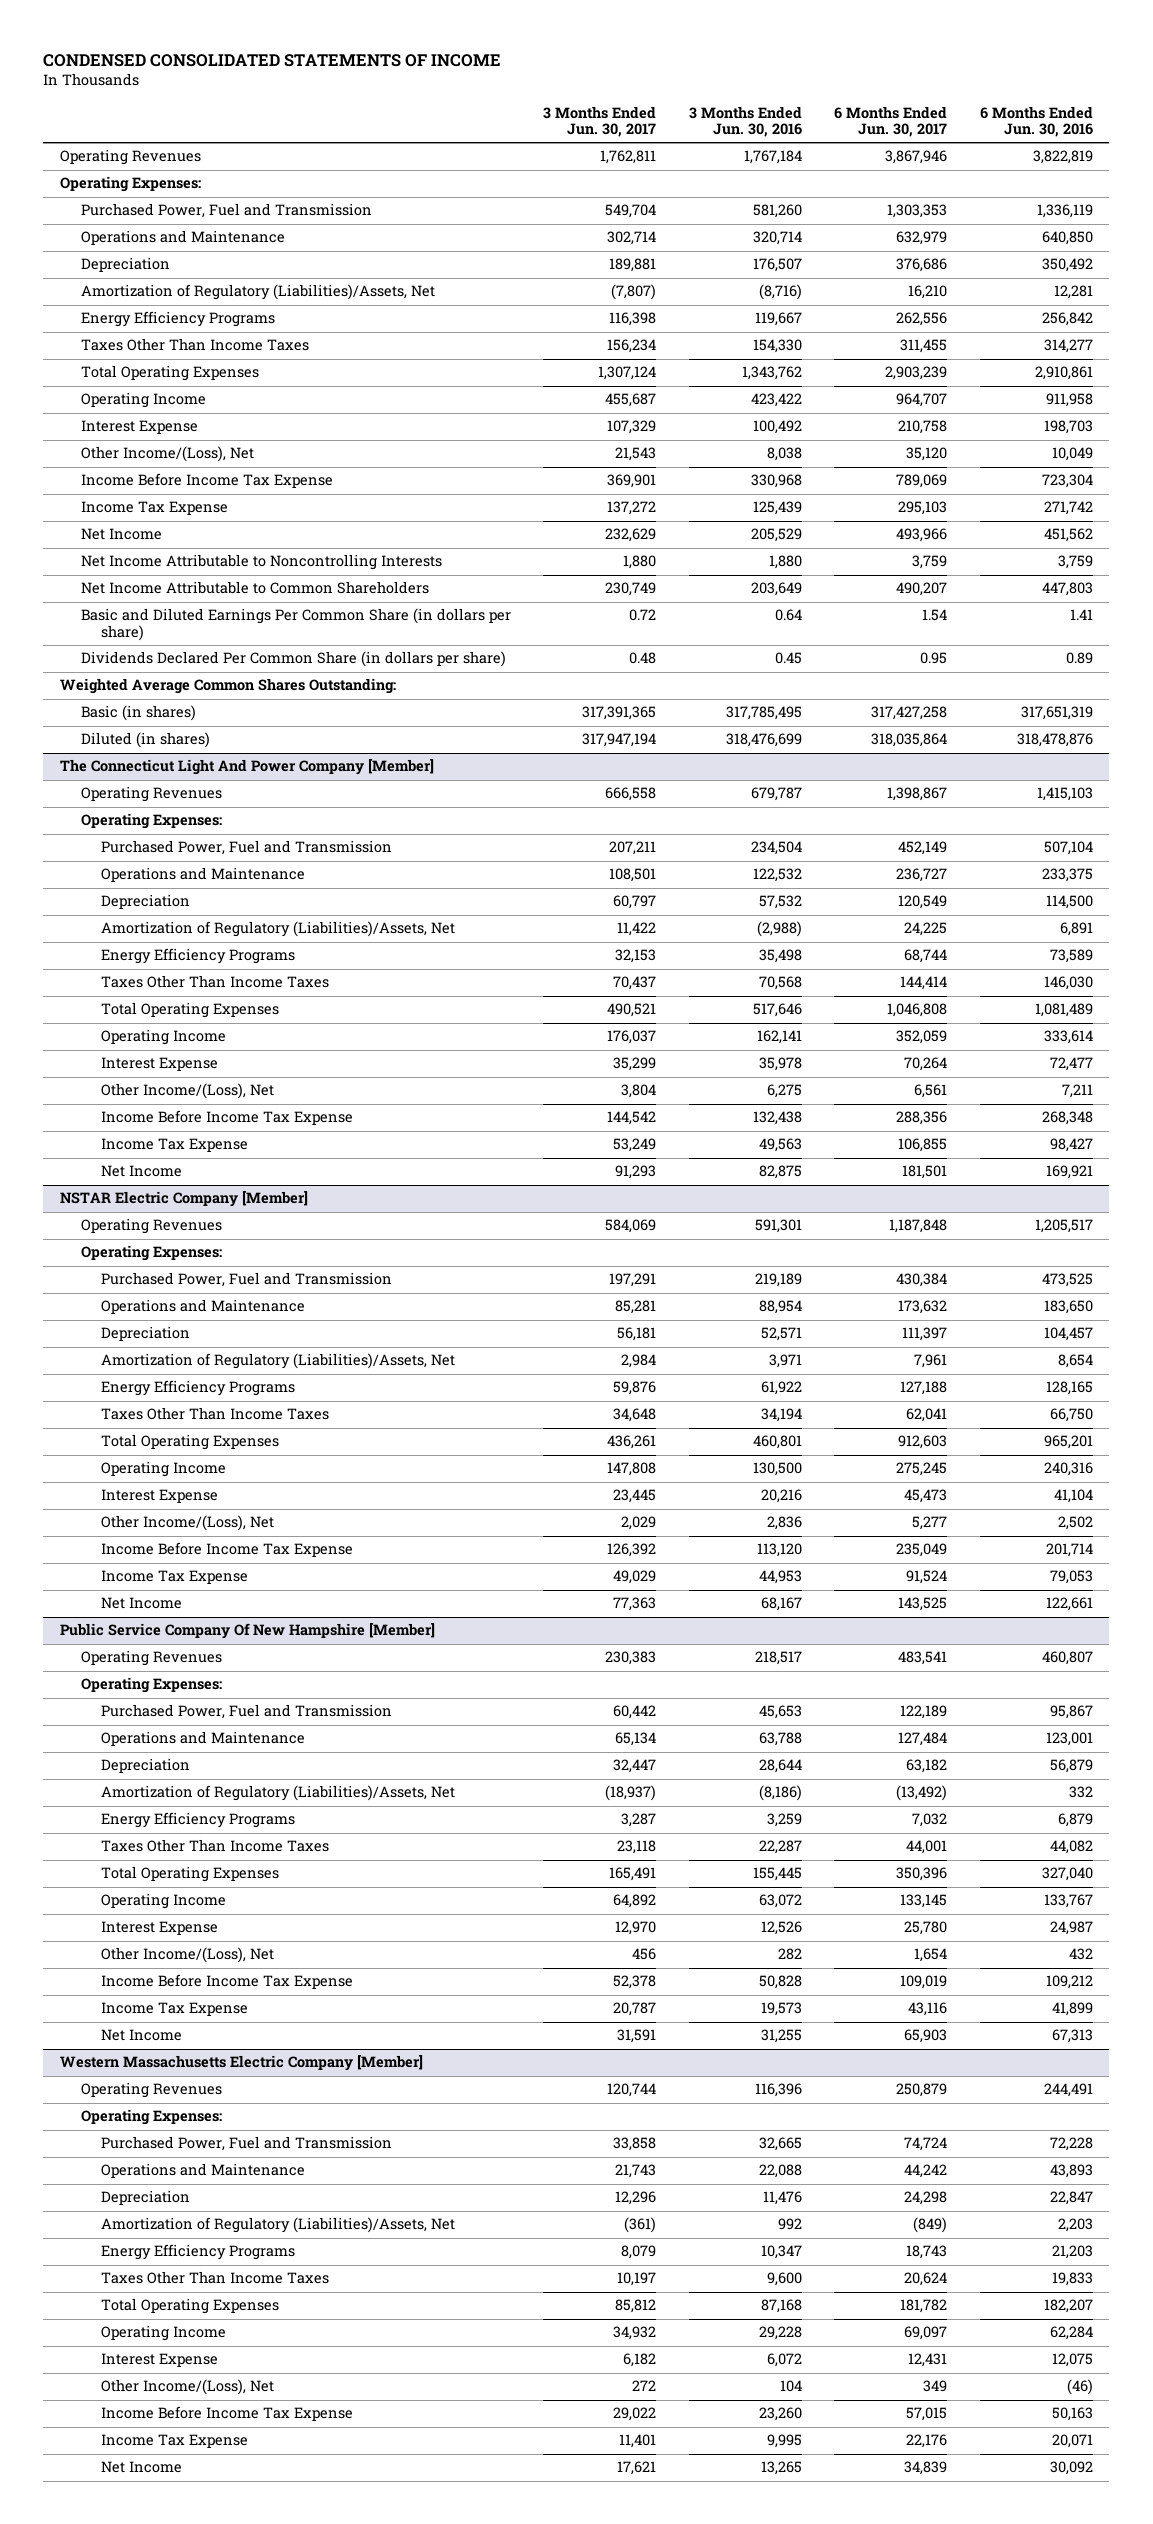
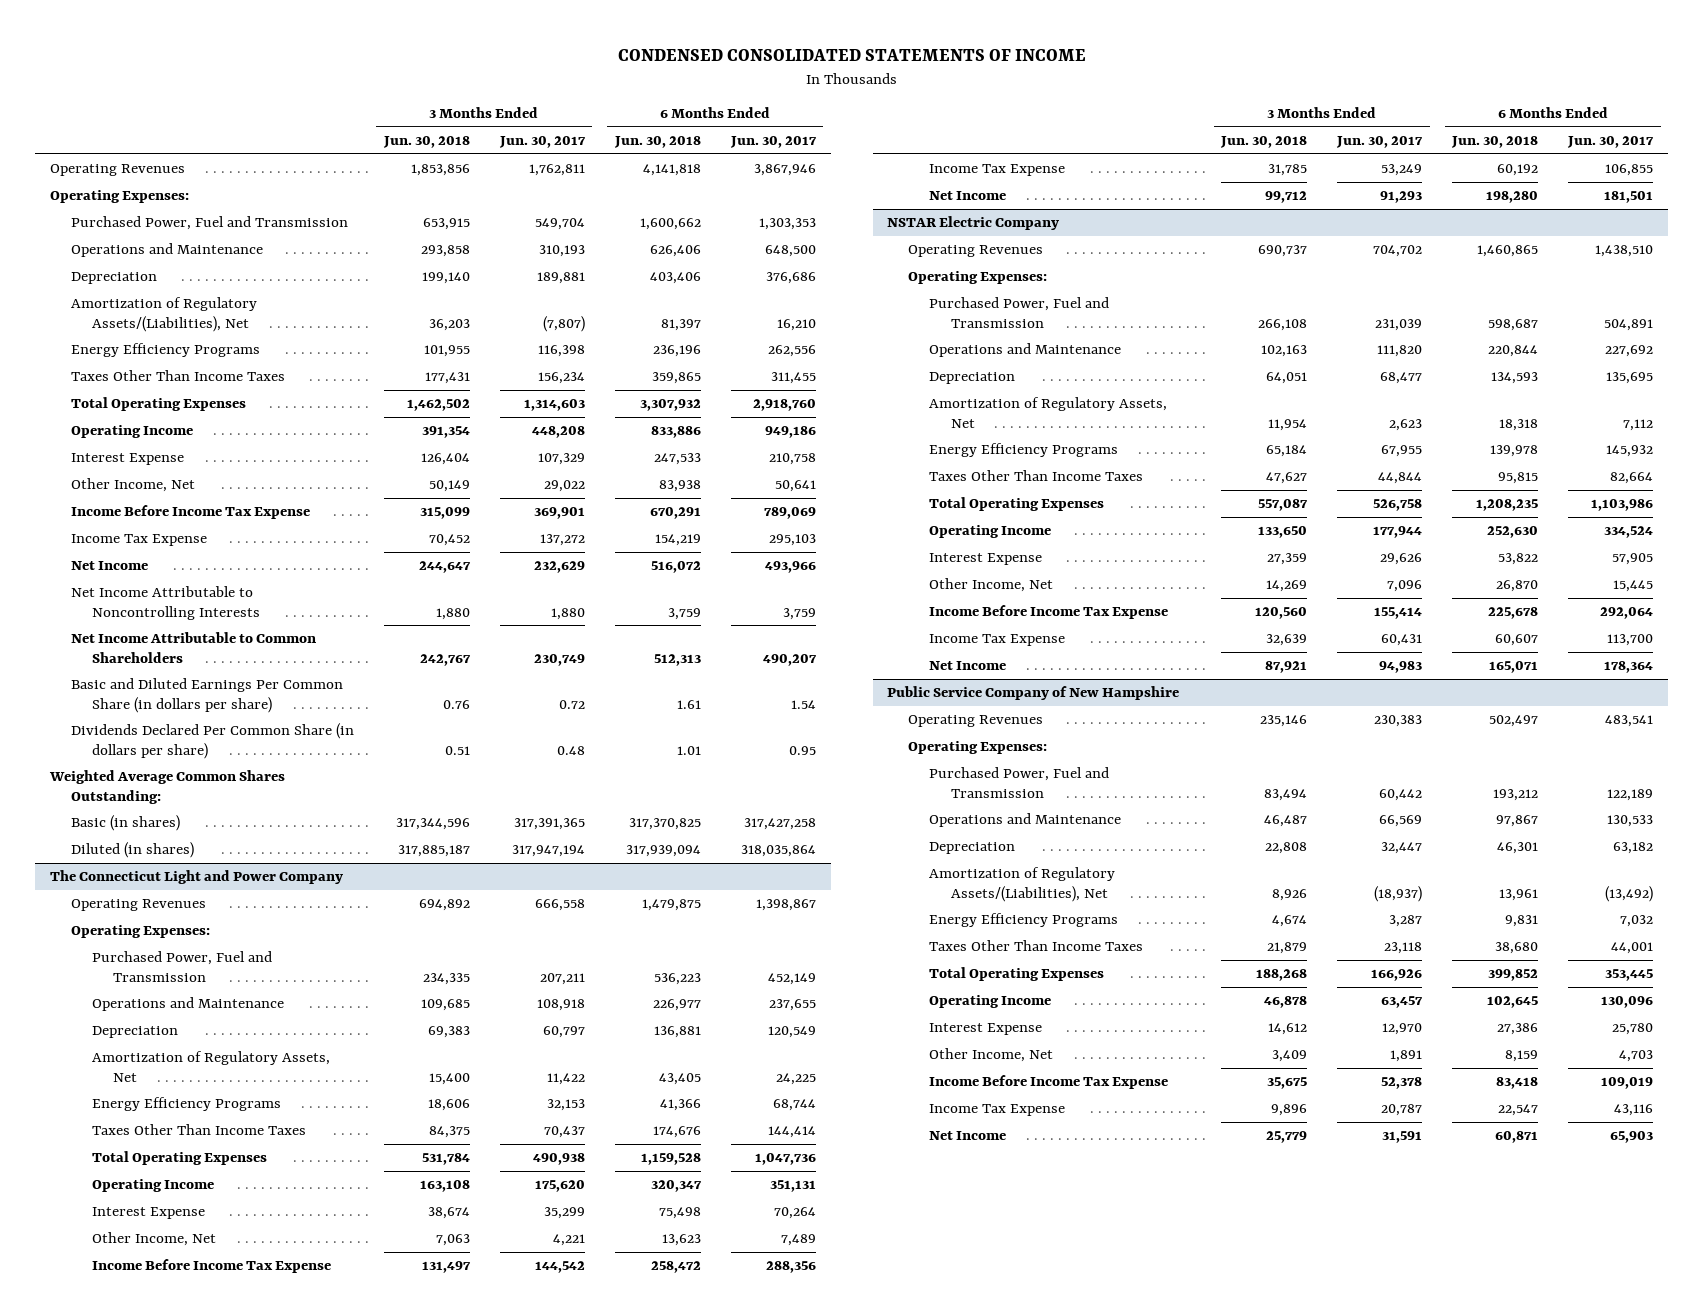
[688,105,802,138] 3 Months Ended Jun. 30, 2016 -> none
[979,105,1093,138] 6 Months Ended Jun. 30, 2016 -> none
none -> [382,136,470,149] Jun. 30, 2018
none -> [613,136,701,149] Jun. 30, 2018
[607,231,657,246] 302,714 -> [538,245,585,258] 310,193
[896,231,948,246] 632,979 -> [764,245,816,258] 648,500
[80,284,435,301] Amortization of Regulatory (Liabilities)/Assets, Net -> [70,297,257,332] Amortization of Regulatory Assets/(Liabilities), Net
[598,366,657,381] 1,307,124 -> [523,399,585,412] 1,314,603
[885,366,948,381] 2,903,239 -> [752,399,816,412] 2,918,760
[605,393,657,408] 455,687 -> [531,426,585,439] 448,208
[896,393,948,408] 964,707 -> [764,426,816,439] 949,186
[80,446,254,463] Other Income/(Loss), Net -> [70,478,195,493] Other Income, Net
[615,447,657,462] 21,543 -> [543,480,585,493] 29,022
[906,447,948,462] 35,120 -> [774,480,816,493] 50,641
[59,759,434,776] The Connecticut Light And Power Company [Member] -> [49,870,343,885] The Connecticut Light and Power Company
[609,868,657,883] 108,501 -> [536,999,585,1012] 108,918
[896,868,948,883] 236,727 -> [768,999,816,1012] 237,655
[101,921,456,938] Amortization of Regulatory (Liabilities)/Assets, Net -> [91,1051,330,1082] Amortization of Regulatory Assets, Net
[607,1003,657,1018] 490,521 -> [532,1153,585,1166] 490,938
[887,1003,948,1018] 1,046,808 -> [754,1153,816,1166] 1,047,736
[607,1030,657,1045] 176,037 -> [534,1180,585,1193] 175,620
[896,1030,948,1045] 352,059 -> [769,1180,816,1193] 351,131
[101,1083,275,1100] Other Income/(Loss), Net -> [91,1232,216,1247] Other Income, Net
[621,1084,657,1099] 3,804 -> [552,1234,585,1247] 4,221
[914,1084,948,1099] 6,561 -> [780,1234,816,1247] 7,489
[59,1191,308,1208] NSTAR Electric Company [Member] -> [887,216,1060,231] NSTAR Electric Company
[605,1219,657,1234] 584,069 -> [1373,245,1423,258] 704,702
[889,1219,948,1234] 1,187,848 -> [1595,245,1654,258] 1,438,510
[609,1273,657,1288] 197,291 -> [1375,318,1423,331] 231,039
[896,1273,948,1288] 430,384 -> [1604,318,1654,331] 504,891
[615,1300,657,1315] 85,281 -> [1377,345,1423,358] 111,820
[898,1300,948,1315] 173,632 -> [1605,345,1654,358] 227,692
[617,1327,657,1342] 56,181 -> [1380,372,1423,385] 68,477
[902,1327,948,1342] 111,397 -> [1606,372,1654,385] 135,695
[101,1353,456,1370] Amortization of Regulatory (Liabilities)/Assets, Net -> [929,397,1168,428] Amortization of Regulatory Assets, Net
[621,1354,657,1369] 2,984 -> [1389,418,1423,431] 2,623
[914,1354,948,1369] 7,961 -> [1623,418,1654,431] 7,112
[613,1381,657,1396] 59,876 -> [1381,445,1423,458] 67,955
[900,1381,948,1396] 127,188 -> [1606,445,1654,458] 145,932
[613,1408,657,1423] 34,648 -> [1378,472,1423,485] 44,844
[906,1408,948,1423] 62,041 -> [1610,472,1654,485] 82,664
[607,1435,657,1450] 436,261 -> [1373,499,1423,512] 526,758
[898,1435,948,1450] 912,603 -> [1591,499,1654,512] 1,103,986
[607,1462,657,1477] 147,808 -> [1373,526,1423,539] 177,944
[896,1462,948,1477] 275,245 -> [1604,526,1654,539] 334,524
[613,1489,657,1504] 23,445 -> [1380,553,1423,566] 29,626
[904,1489,948,1504] 45,473 -> [1612,553,1654,566] 57,905
[101,1515,275,1532] Other Income/(Loss), Net -> [929,578,1054,593] Other Income, Net
[621,1516,657,1531] 2,029 -> [1387,580,1423,593] 7,096
[912,1516,948,1531] 5,277 -> [1613,580,1654,593] 15,445
[607,1543,657,1558] 126,392 -> [1374,607,1423,620] 155,414
[896,1543,948,1558] 235,049 -> [1600,607,1654,620] 292,064
[613,1570,657,1585] 49,029 -> [1381,634,1423,647] 60,431
[906,1570,948,1585] 91,524 -> [1607,634,1654,647] 113,700
[613,1597,657,1612] 77,363 -> [1379,661,1423,674] 94,983
[898,1597,948,1612] 143,525 -> [1604,661,1654,674] 178,364
[59,1623,435,1640] Public Service Company Of New Hampshire [Member] -> [887,686,1180,701] Public Service Company of New Hampshire
[615,1732,657,1747] 65,134 -> [1379,815,1423,828] 66,569
[898,1732,948,1747] 127,484 -> [1607,815,1654,828] 130,533
[101,1785,456,1802] Amortization of Regulatory (Liabilities)/Assets, Net -> [929,867,1116,902] Amortization of Regulatory Assets/(Liabilities), Net
[609,1867,657,1882] 165,491 -> [1371,969,1423,982] 166,926
[896,1867,948,1882] 350,396 -> [1605,969,1654,982] 353,445
[613,1894,657,1909] 64,892 -> [1381,996,1424,1009] 63,457
[900,1894,948,1909] 133,145 -> [1601,996,1654,1009] 130,096
[101,1947,275,1964] Other Income/(Loss), Net -> [929,1048,1054,1063] Other Income, Net
[632,1948,657,1961] 456 -> [1390,1050,1423,1063] 1,891
[914,1948,948,1963] 1,654 -> [1619,1050,1654,1063] 4,703
[59,2055,423,2072] Western Massachusetts Electric Company [Member] -> none
[80,2082,222,2099] Operating Revenues -> none
[80,2109,222,2126] Operating Expenses: -> none
[101,2136,393,2152] Purchased Power, Fuel and Transmission -> none
[101,2163,306,2179] Operations and Maintenance -> none
[101,2190,191,2206] Depreciation -> none
[101,2217,456,2234] Amortization of Regulatory (Liabilities)/Assets, Net -> none
[101,2244,296,2261] Energy Efficiency Programs -> none
[101,2271,330,2285] Taxes Other Than Income Taxes -> none
[101,2298,280,2315] Total Operating Expenses -> none
[101,2325,227,2342] Operating Income -> none
[101,2353,219,2368] Interest Expense -> none
[101,2379,275,2396] Other Income/(Loss), Net -> none
[101,2406,354,2422] Income Before Income Tax Expense -> none
[101,2434,249,2449] Income Tax Expense -> none
[101,2461,183,2474] Net Income -> none

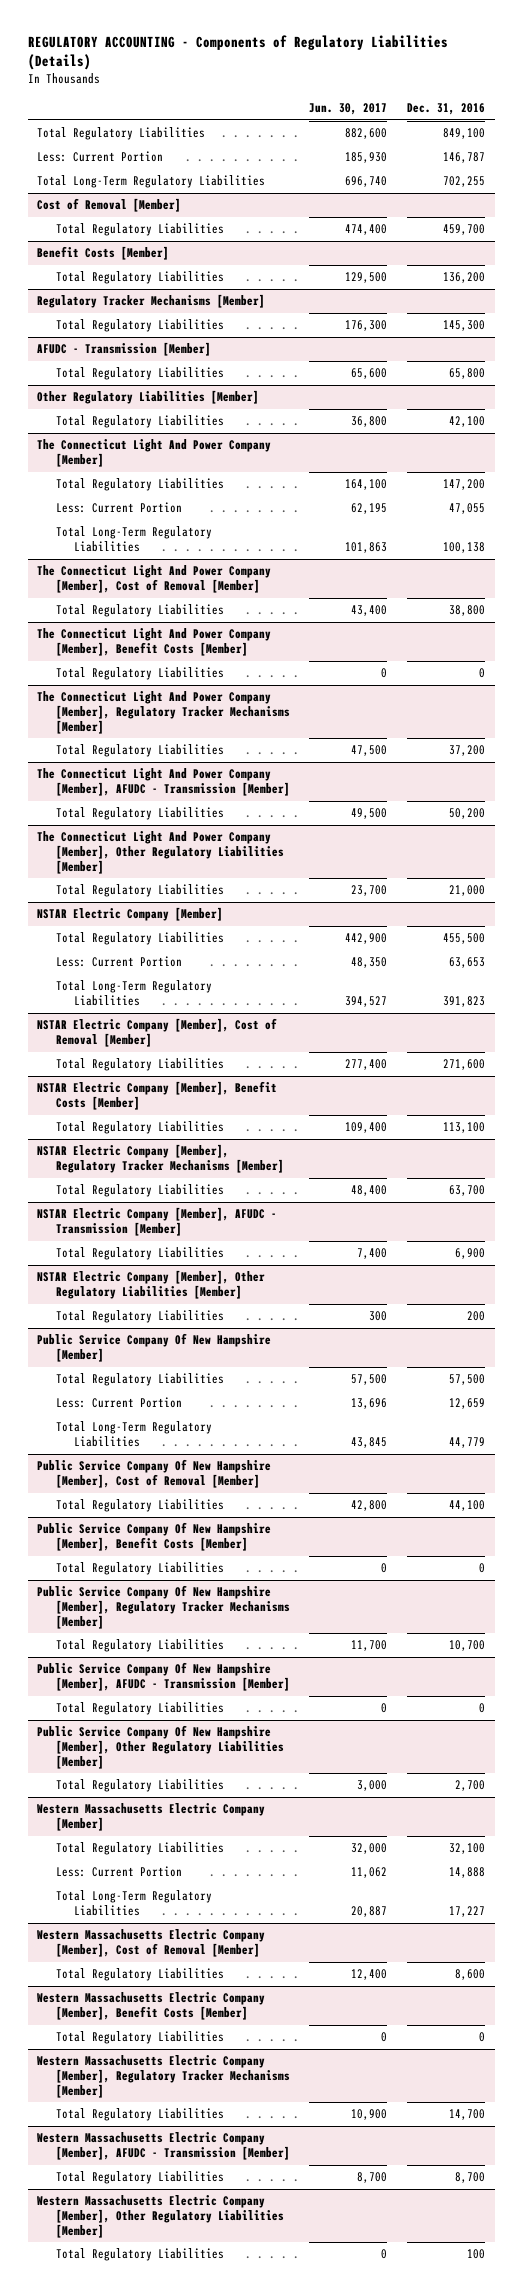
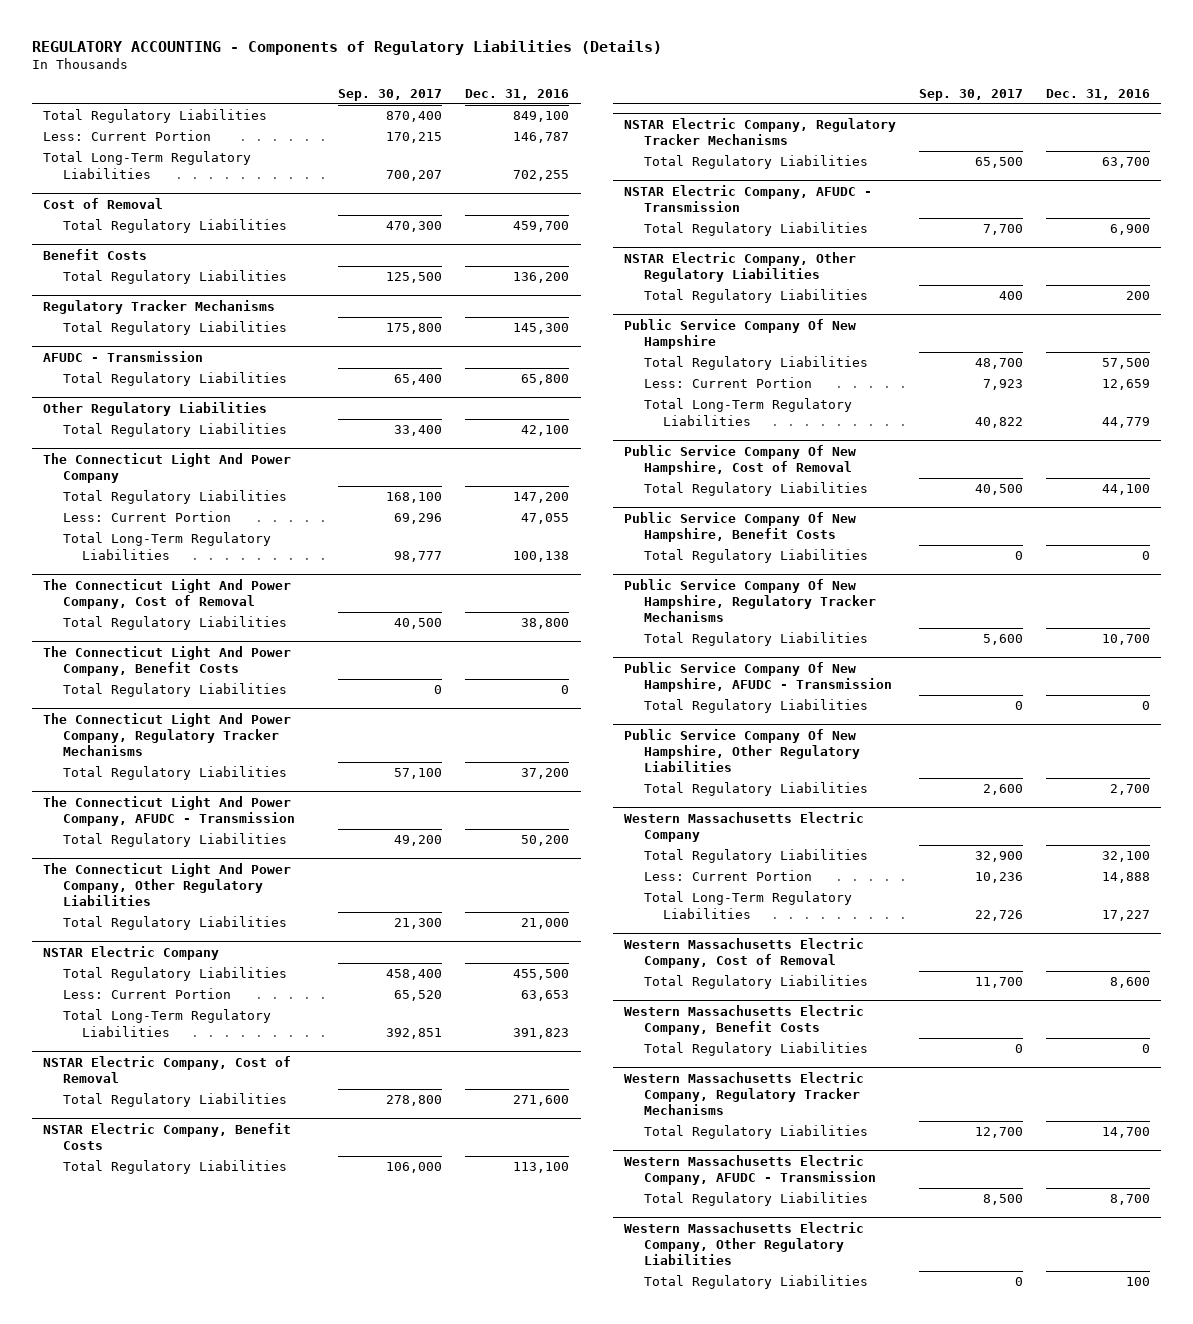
[309,103,388,116] Jun. 30, 2017 -> none
none -> [338,88,443,101] Sep. 30, 2017
[37,198,182,213] Cost of Removal [Member] -> [43,197,164,209] Cost of Removal
[37,246,170,261] Benefit Costs [Member] -> [43,248,148,260] Benefit Costs
[37,294,266,309] Regulatory Tracker Mechanisms [Member] -> [43,299,276,314] Regulatory Tracker Mechanisms
[37,342,212,357] AFUDC - Transmission [Member] -> [43,350,204,362] AFUDC - Transmission
[37,390,260,405] Other Regulatory Liabilities [Member] -> [43,401,268,416] Other Regulatory Liabilities
[37,439,272,468] The Connecticut Light And Power Company [Member] -> [43,452,292,484] The Connecticut Light And Power Company
[37,565,272,594] The Connecticut Light And Power Company [Member], Cost of Removal [Member] -> [43,578,292,610] The Connecticut Light And Power Company, Cost of Removal
[37,628,272,657] The Connecticut Light And Power Company [Member], Benefit Costs [Member] -> [43,645,292,677] The Connecticut Light And Power Company, Benefit Costs
[37,691,290,734] The Connecticut Light And Power Company [Member], Regulatory Tracker Mechanisms [Member] -> [43,712,292,757] The Connecticut Light And Power Company, Regulatory Tracker Mechanisms
[37,768,290,797] The Connecticut Light And Power Company [Member], AFUDC - Transmission [Member] -> [43,795,295,827] The Connecticut Light And Power Company, AFUDC - Transmission
[37,831,284,874] The Connecticut Light And Power Company [Member], Other Regulatory Liabilities [Member] -> [43,862,292,907] The Connecticut Light And Power Company, Other Regulatory Liabilities
[37,907,224,922] NSTAR Electric Company [Member] -> [43,945,220,960] NSTAR Electric Company
[37,1018,278,1048] NSTAR Electric Company [Member], Cost of Removal [Member] -> [43,1055,292,1084] NSTAR Electric Company, Cost of Removal
[37,1081,278,1111] NSTAR Electric Company [Member], Benefit Costs [Member] -> [43,1122,292,1151] NSTAR Electric Company, Benefit Costs
[37,1144,284,1174] NSTAR Electric Company [Member], Regulatory Tracker Mechanisms [Member] -> [624,117,897,146] NSTAR Electric Company, Regulatory Tracker Mechanisms
[37,1207,278,1237] NSTAR Electric Company [Member], AFUDC - Transmission [Member] -> [624,184,873,213] NSTAR Electric Company, AFUDC - Transmission
[37,1270,266,1300] NSTAR Electric Company [Member], Other Regulatory Liabilities [Member] -> [624,251,857,283] NSTAR Electric Company, Other Regulatory Liabilities
[37,1333,272,1363] Public Service Company Of New Hampshire [Member] -> [624,318,857,350] Public Service Company Of New Hampshire
[37,1459,272,1489] Public Service Company Of New Hampshire [Member], Cost of Removal [Member] -> [624,444,857,476] Public Service Company Of New Hampshire, Cost of Removal
[37,1522,272,1552] Public Service Company Of New Hampshire [Member], Benefit Costs [Member] -> [624,511,857,543] Public Service Company Of New Hampshire, Benefit Costs
[37,1585,290,1629] Public Service Company Of New Hampshire [Member], Regulatory Tracker Mechanisms [Member] -> [624,578,876,623] Public Service Company Of New Hampshire, Regulatory Tracker Mechanisms
[37,1662,290,1692] Public Service Company Of New Hampshire [Member], AFUDC - Transmission [Member] -> [624,661,892,693] Public Service Company Of New Hampshire, AFUDC - Transmission
[37,1725,284,1769] Public Service Company Of New Hampshire [Member], Other Regulatory Liabilities [Member] -> [624,728,860,773] Public Service Company Of New Hampshire, Other Regulatory Liabilities
[37,1803,266,1832] Western Massachusetts Electric Company [Member] -> [624,811,865,843] Western Massachusetts Electric Company
[37,1929,266,1958] Western Massachusetts Electric Company [Member], Cost of Removal [Member] -> [624,937,865,969] Western Massachusetts Electric Company, Cost of Removal
[37,1992,266,2021] Western Massachusetts Electric Company [Member], Benefit Costs [Member] -> [624,1004,865,1036] Western Massachusetts Electric Company, Benefit Costs
[37,2055,290,2098] Western Massachusetts Electric Company [Member], Regulatory Tracker Mechanisms [Member] -> [624,1071,865,1116] Western Massachusetts Electric Company, Regulatory Tracker Mechanisms
[37,2132,290,2161] Western Massachusetts Electric Company [Member], AFUDC - Transmission [Member] -> [624,1154,876,1186] Western Massachusetts Electric Company, AFUDC - Transmission
[37,2195,284,2238] Western Massachusetts Electric Company [Member], Other Regulatory Liabilities [Member] -> [624,1221,865,1266] Western Massachusetts Electric Company, Other Regulatory Liabilities

